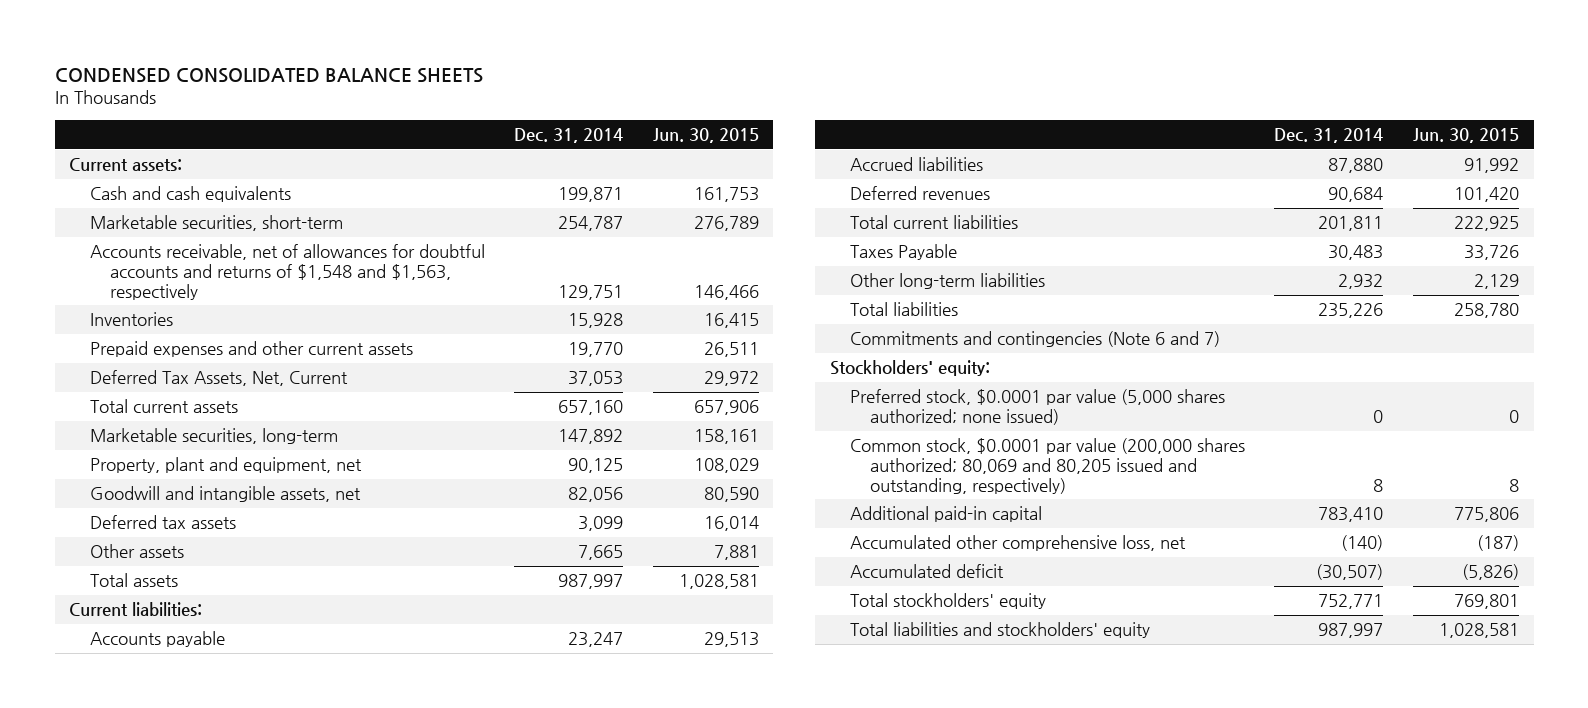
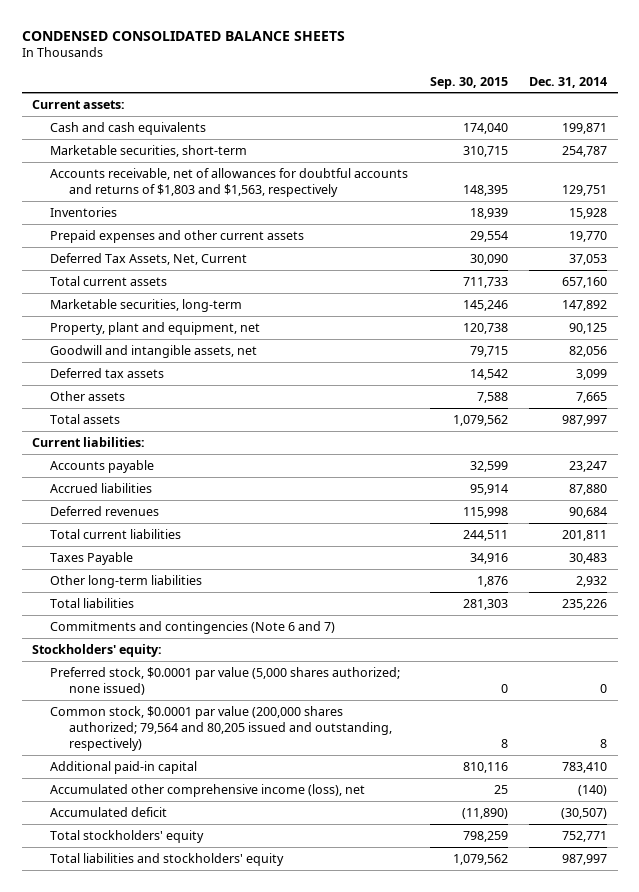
[652,127,759,143] Jun. 30, 2015 -> none
none -> [429,76,508,89] Sep. 30, 2015
[89,244,485,300] Accounts receivable, net of allowances for doubtful accounts and returns of $1,548 and $1,563, respectively -> [50,167,409,197] Accounts receivable, net of allowances for doubtful accounts and returns of $1,803 and $1,563, respectively
[849,438,1245,494] Common stock, $0.0001 par value (200,000 shares authorized; 80,069 and 80,205 issued and outstanding, respectively) -> [50,705,392,751] Common stock, $0.0001 par value (200,000 shares authorized; 79,564 and 80,205 issued and outstanding, respectively)
[849,535,1186,552] Accumulated other comprehensive loss, net -> [50,783,366,797] Accumulated other comprehensive income (loss), net

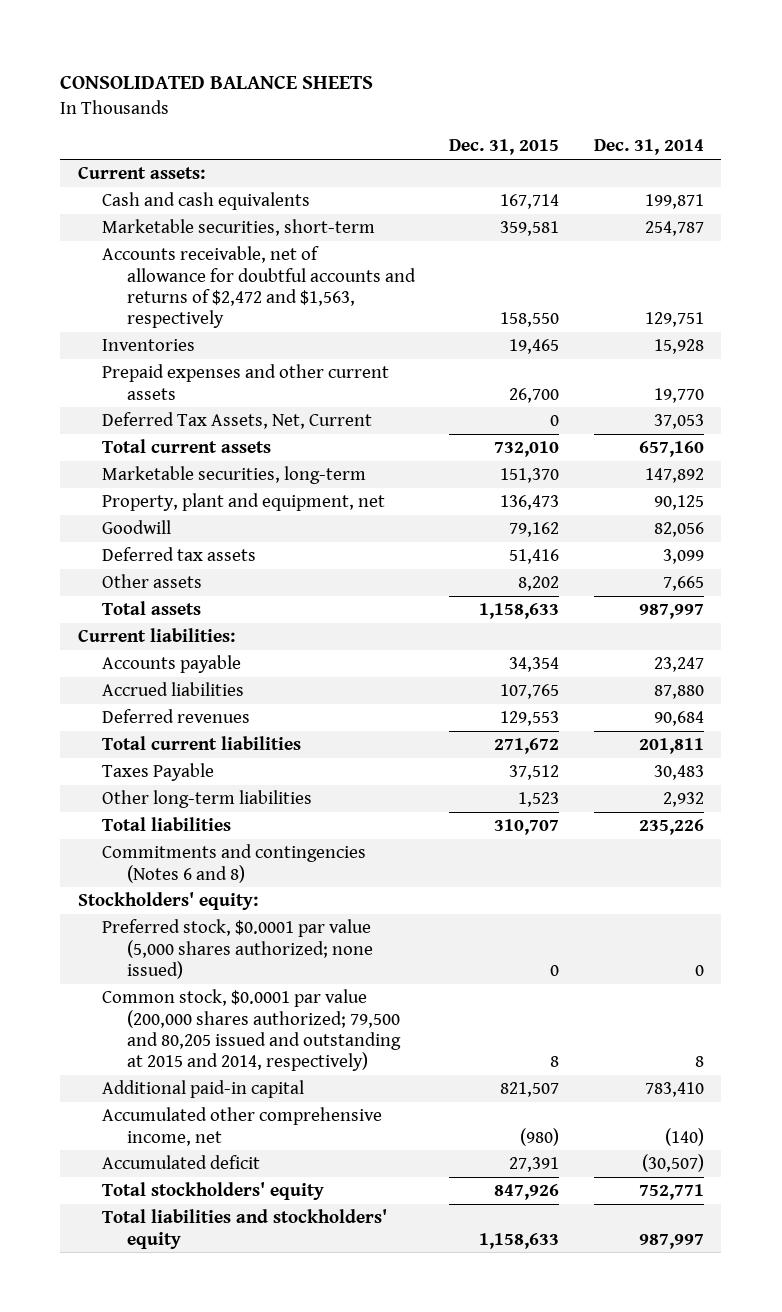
[21,30,345,41] CONDENSED CONSOLIDATED BALANCE SHEETS -> [60,75,374,89] CONSOLIDATED BALANCE SHEETS
[429,76,508,89] Sep. 30, 2015 -> none
none -> [449,139,560,156] Dec. 31, 2015
[50,167,409,197] Accounts receivable, net of allowances for doubtful accounts and returns of $1,803 and $1,563, respectively -> [102,246,416,329] Accounts receivable, net of allowance for doubtful accounts and returns of $2,472 and $1,563, respectively
[50,344,258,358] Goodwill and intangible assets, net -> [102,520,172,535] Goodwill
[50,620,336,634] Commitments and contingencies (Note 6 and 7) -> [102,844,367,883] Commitments and contingencies (Notes 6 and 8)
[50,705,392,751] Common stock, $0.0001 par value (200,000 shares authorized; 79,564 and 80,205 issued and outstanding, respectively) -> [102,989,401,1072] Common stock, $0.0001 par value (200,000 shares authorized; 79,500 and 80,205 issued and outstanding at 2015 and 2014, respectively)
[50,783,366,797] Accumulated other comprehensive income (loss), net -> [102,1107,383,1146] Accumulated other comprehensive income, net

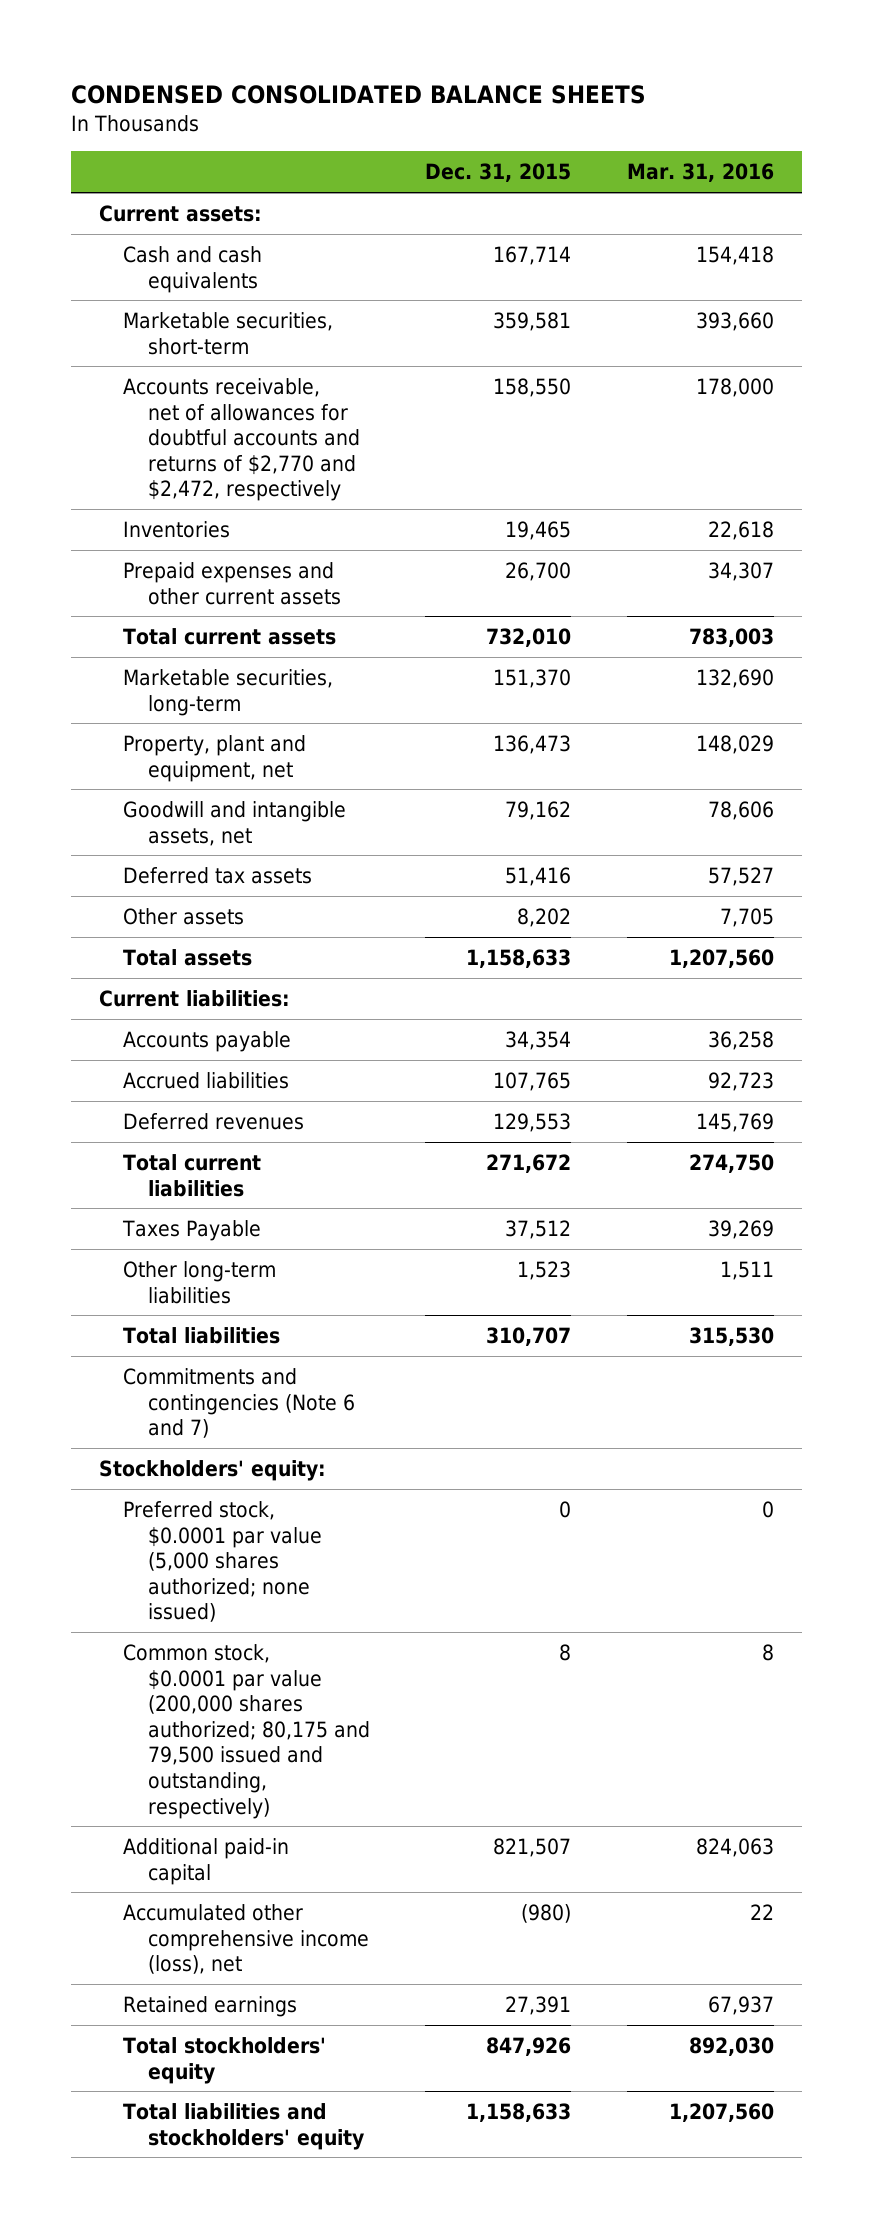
[60,75,374,89] CONSOLIDATED BALANCE SHEETS -> [71,85,647,105] CONDENSED CONSOLIDATED BALANCE SHEETS
[593,139,704,156] Dec. 31, 2014 -> none
none -> [627,163,775,183] Mar. 31, 2016
[102,246,416,329] Accounts receivable, net of allowance for doubtful accounts and returns of $2,472 and $1,563, respectively -> [123,377,360,502] Accounts receivable, net of allowances for doubtful accounts and returns of $2,770 and $2,472, respectively
[102,412,373,430] Deferred Tax Assets, Net, Current -> none
[102,520,172,535] Goodwill -> [123,800,347,846] Goodwill and intangible assets, net
[102,844,367,883] Commitments and contingencies (Notes 6 and 8) -> [123,1367,355,1439] Commitments and contingencies (Note 6 and 7)
[102,989,401,1072] Common stock, $0.0001 par value (200,000 shares authorized; 79,500 and 80,205 issued and outstanding at 2015 and 2014, respectively) -> [123,1643,370,1819] Common stock, $0.0001 par value (200,000 shares authorized; 80,175 and 79,500 issued and outstanding, respectively)
[102,1107,383,1146] Accumulated other comprehensive income, net -> [123,1903,369,1975] Accumulated other comprehensive income (loss), net
[102,1155,261,1170] Accumulated deficit -> [123,1995,298,2017] Retained earnings

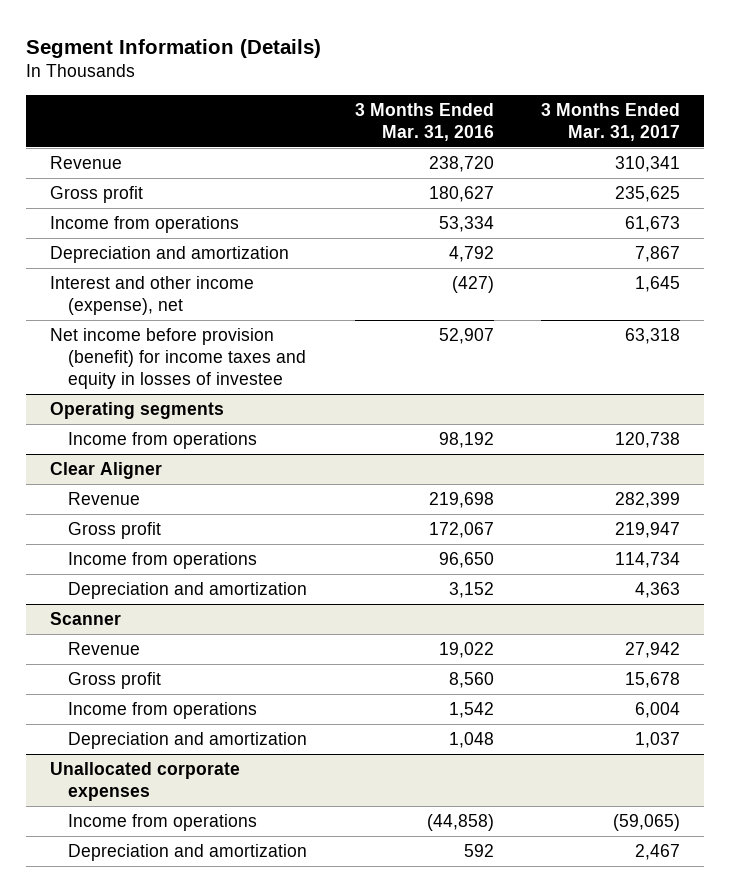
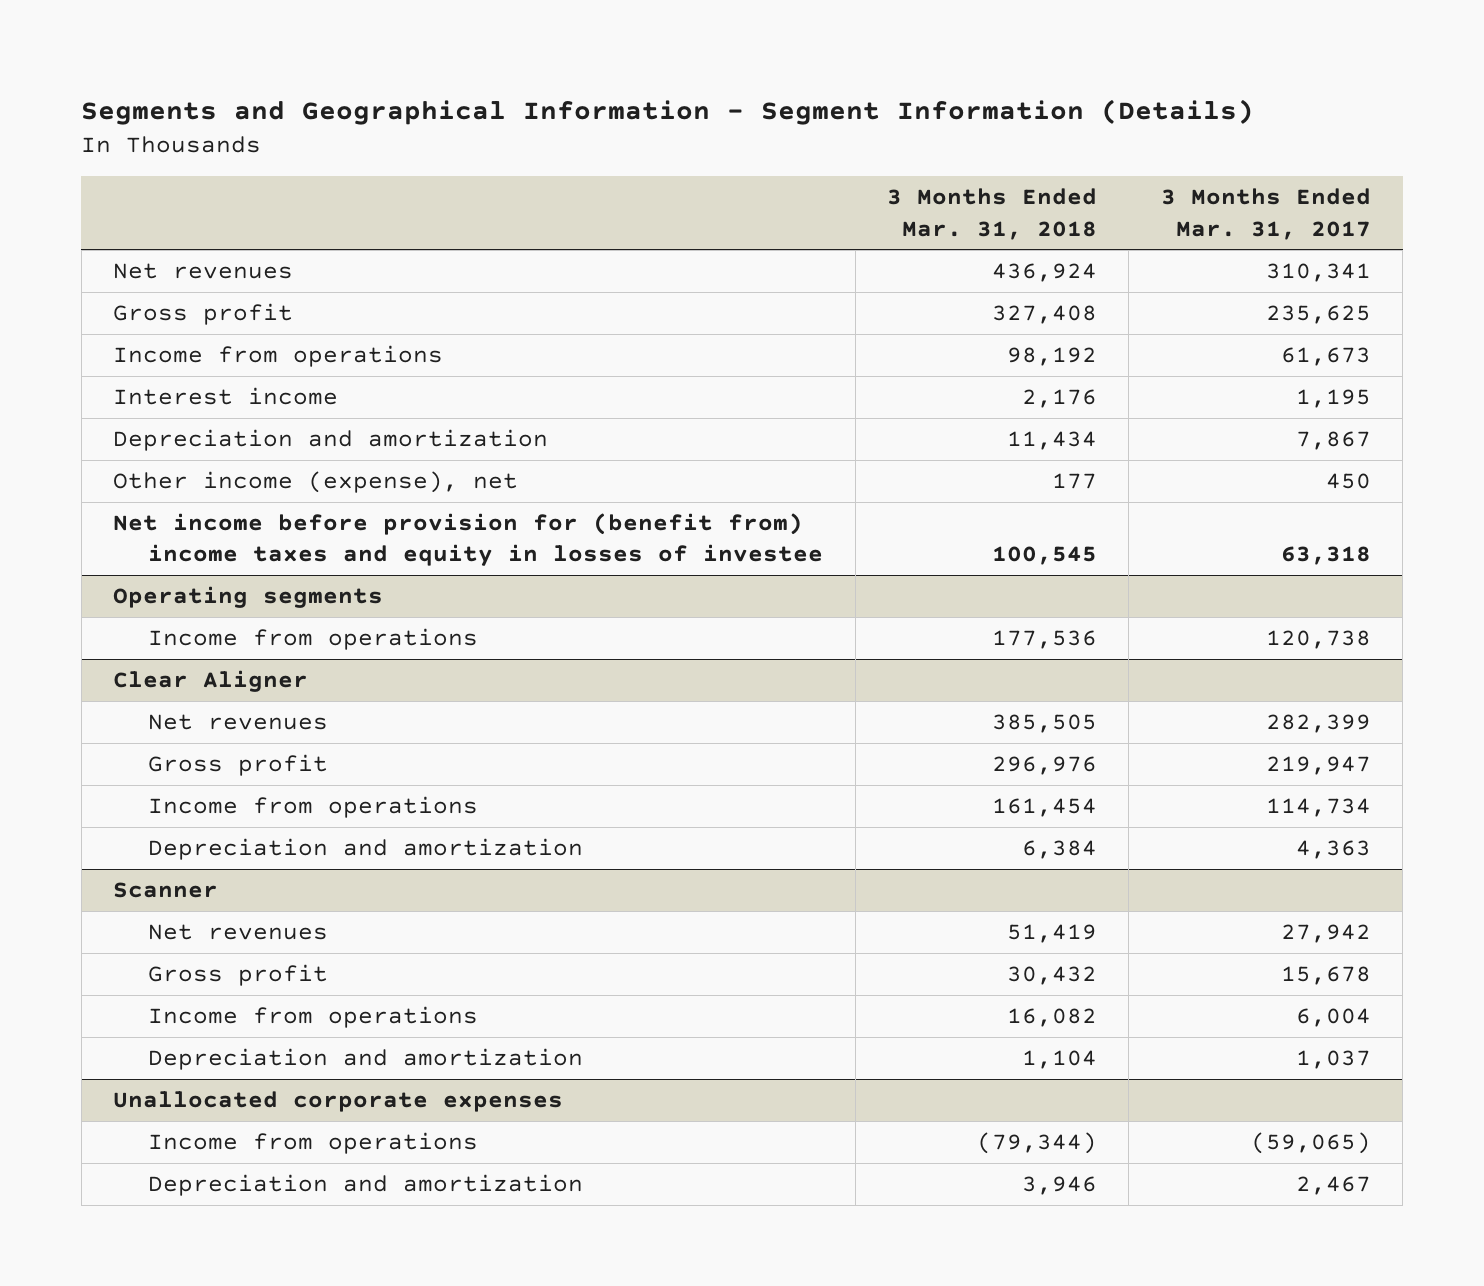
[26,38,322,58] Segment Information (Details) -> [81,98,1255,125] Segments and Geographical Information - Segment Information (Details)
[354,102,494,141] 3 Months Ended Mar. 31, 2016 -> none
none -> [887,188,1098,240] 3 Months Ended Mar. 31, 2018
[50,155,123,169] Revenue -> [113,262,294,279] Net revenues
none -> [113,386,339,405] Interest income
[50,275,255,315] Interest and other income (expense), net -> [113,470,519,493] Other income (expense), net
[635,275,681,292] 1,645 -> [1325,472,1371,489] 450
[50,327,307,389] Net income before provision (benefit) for income taxes and equity in losses of investee -> [113,512,824,567] Net income before provision for (benefit from) income taxes and equity in losses of investee
[68,491,141,505] Revenue -> [148,713,329,730] Net revenues
[68,641,141,655] Revenue -> [148,923,329,940] Net revenues

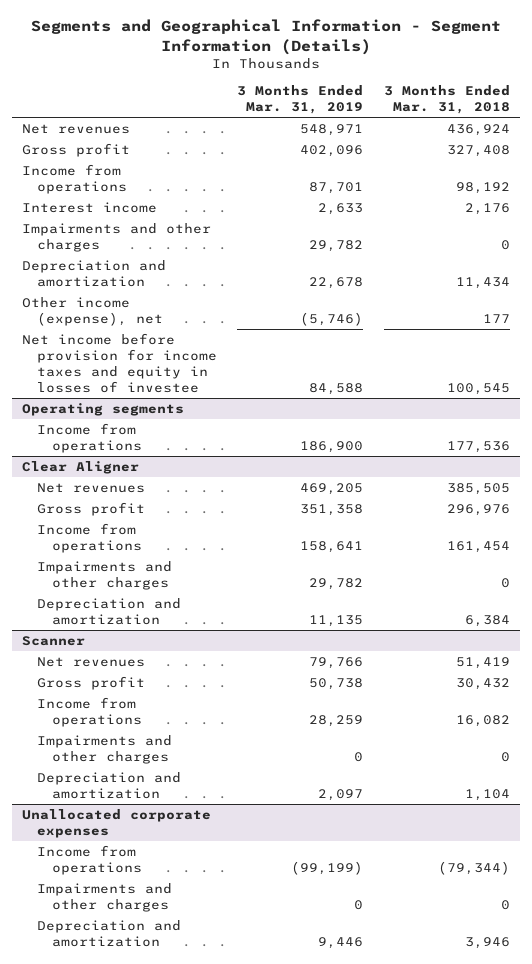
[1160,188,1371,240] 3 Months Ended Mar. 31, 2017 -> none
none -> [237,84,364,114] 3 Months Ended Mar. 31, 2019
none -> [22,222,212,252] Impairments and other charges
[113,512,824,567] Net income before provision for (benefit from) income taxes and equity in losses of investee -> [22,332,218,393] Net income before provision for income taxes and equity in losses of investee
none -> [37,560,173,590] Impairments and other charges
none -> [37,734,173,764] Impairments and other charges
none -> [37,882,173,912] Impairments and other charges

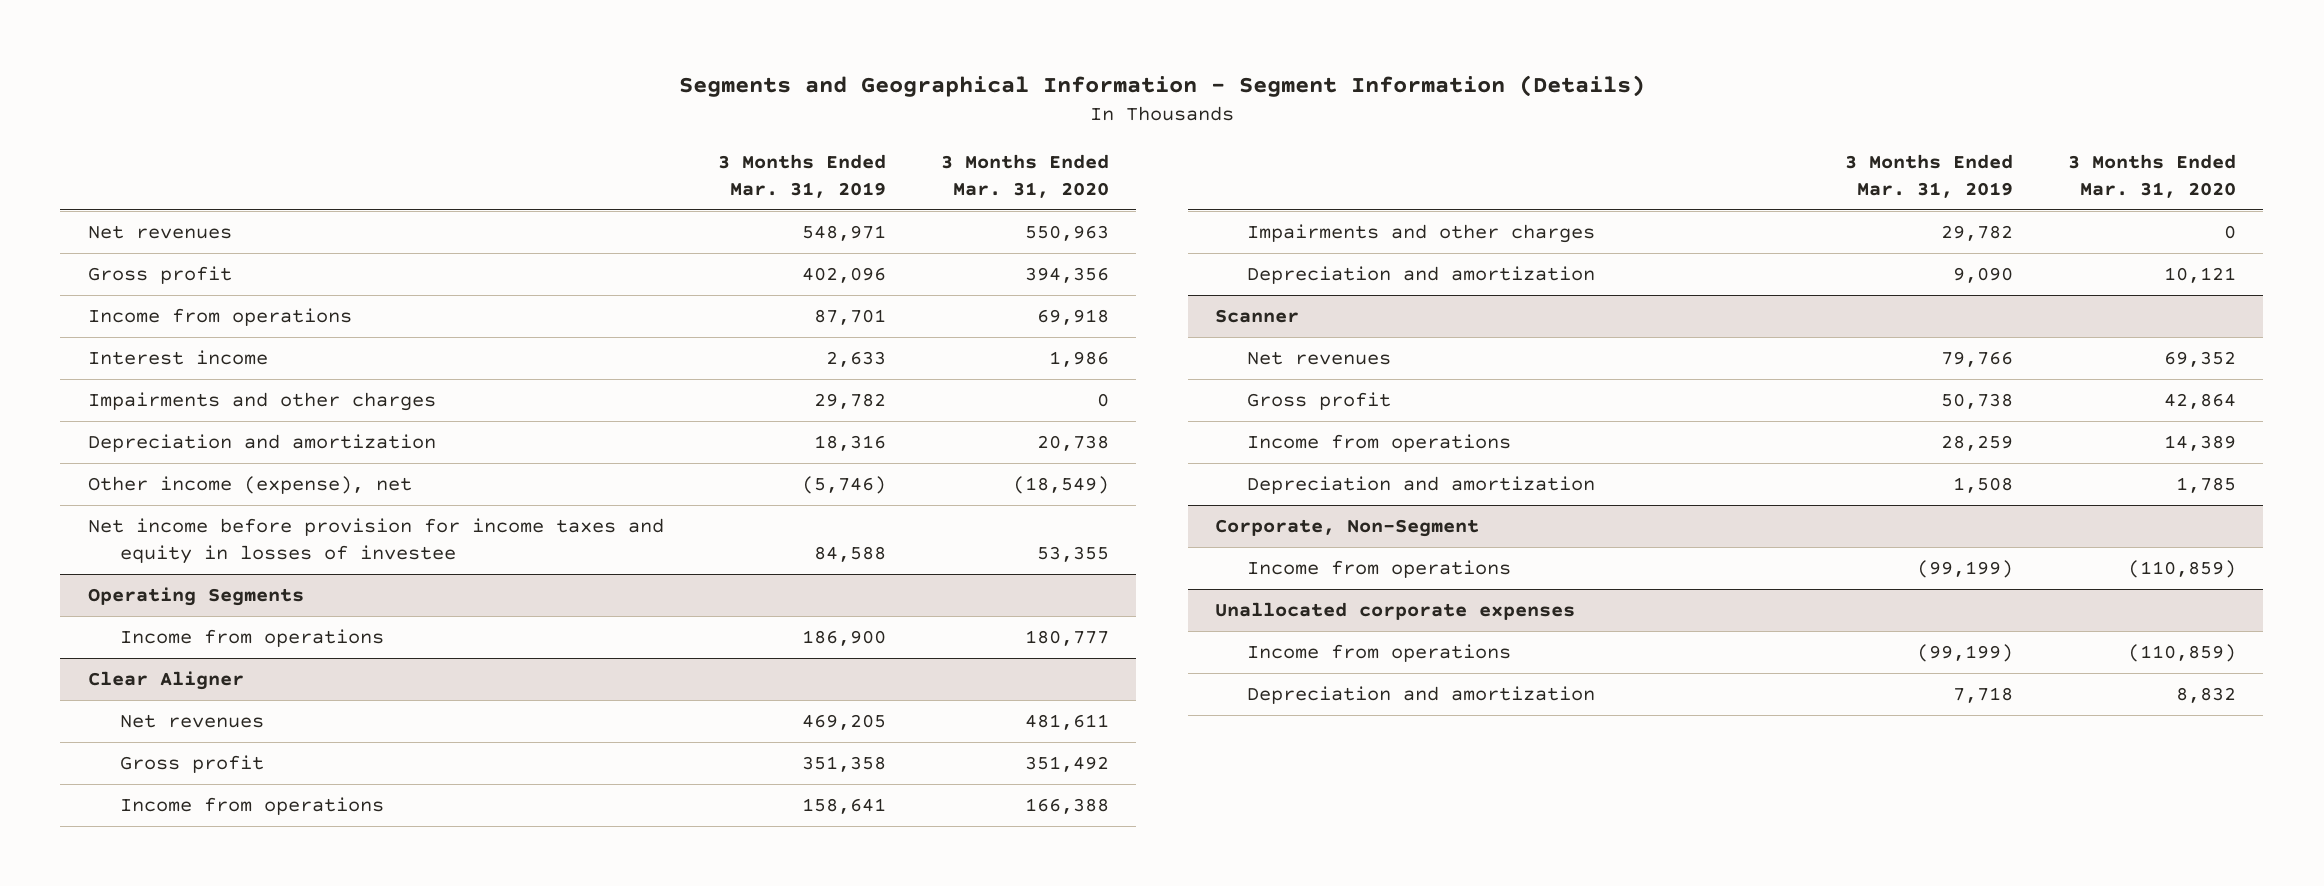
[383,84,510,114] 3 Months Ended Mar. 31, 2018 -> none
none -> [940,154,1109,198] 3 Months Ended Mar. 31, 2020
[309,276,364,289] 22,678 -> [814,435,887,452] 18,316
[22,402,185,416] Operating segments -> [87,587,304,607] Operating Segments
[309,614,364,627] 11,135 -> [1953,267,2014,284] 9,090
[37,734,173,764] Impairments and other charges -> none
[318,788,364,801] 2,097 -> [1953,477,2014,494] 1,508
none -> [1214,519,1479,538] Corporate, Non-Segment
none -> [1247,560,1512,579] Income from operations
[37,882,173,912] Impairments and other charges -> none
[318,936,364,949] 9,446 -> [1953,687,2014,704] 7,718

